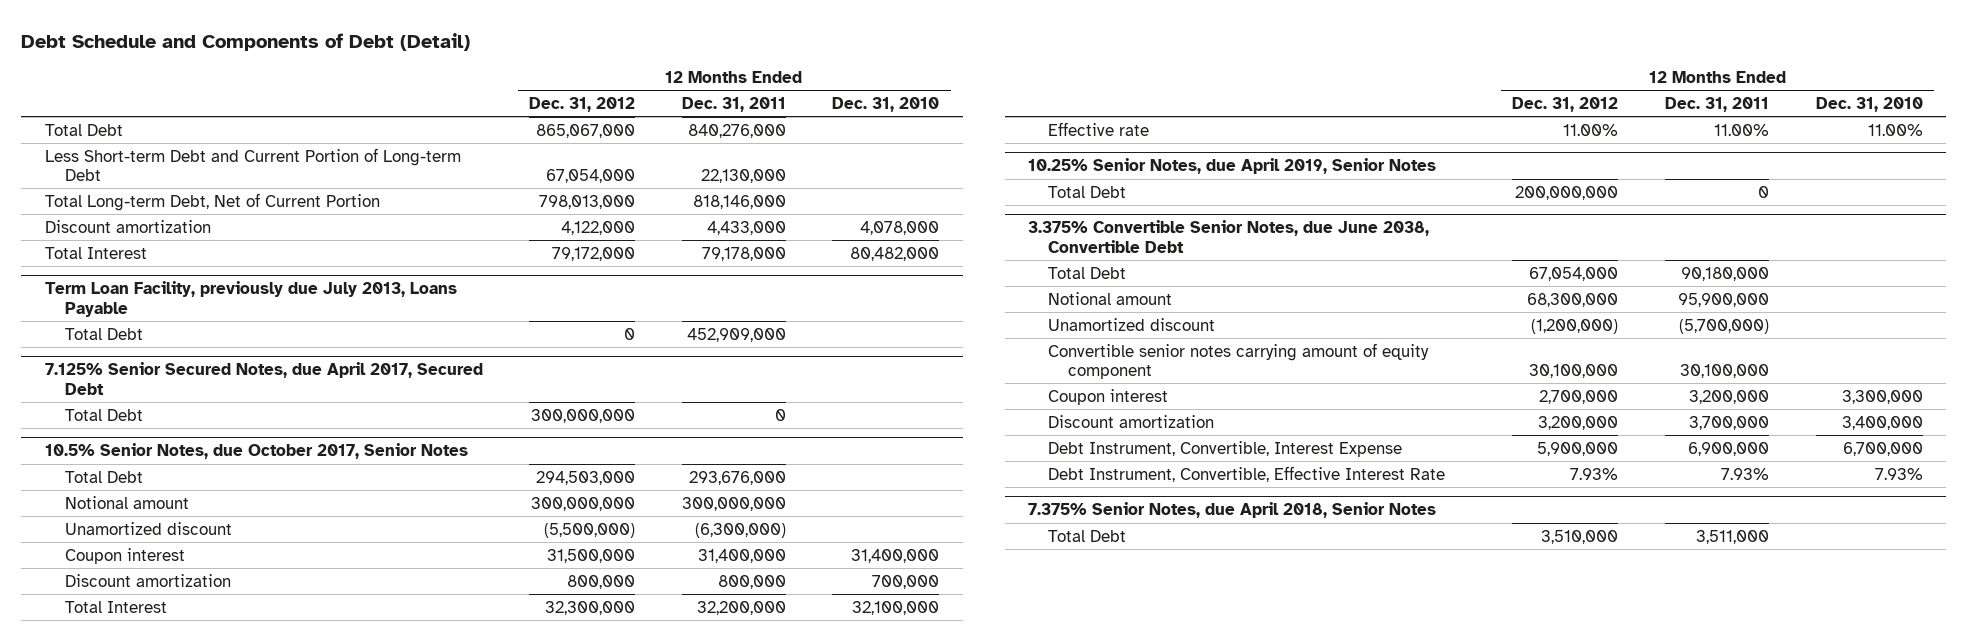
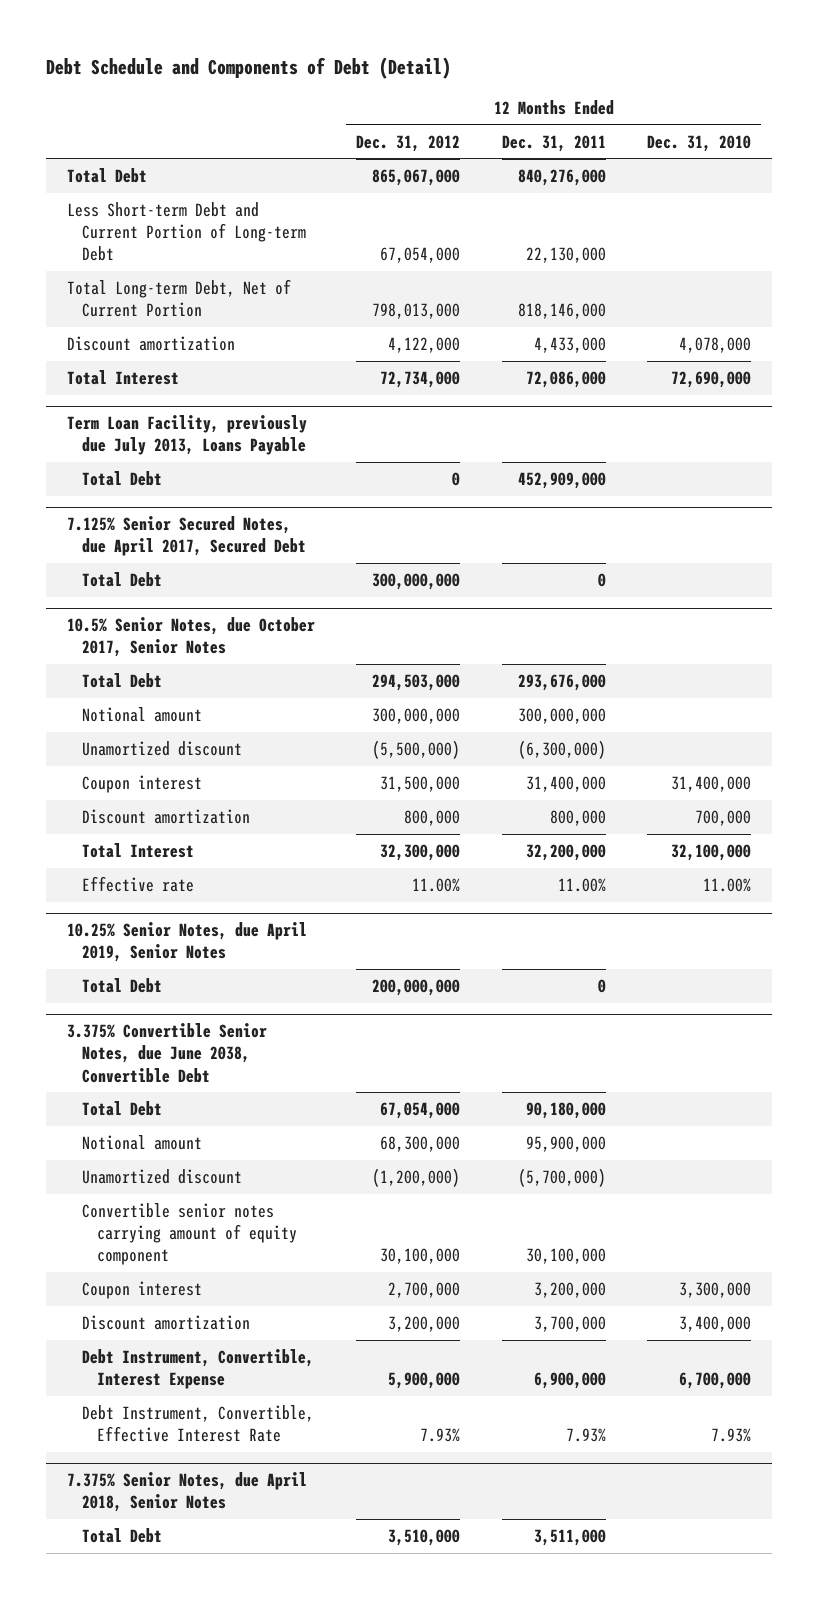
[552,246,636,261] 79,172,000 -> [380,370,461,388] 72,734,000
[701,246,786,261] 79,178,000 -> [525,370,606,388] 72,086,000
[850,246,940,261] 80,482,000 -> [671,370,752,388] 72,690,000

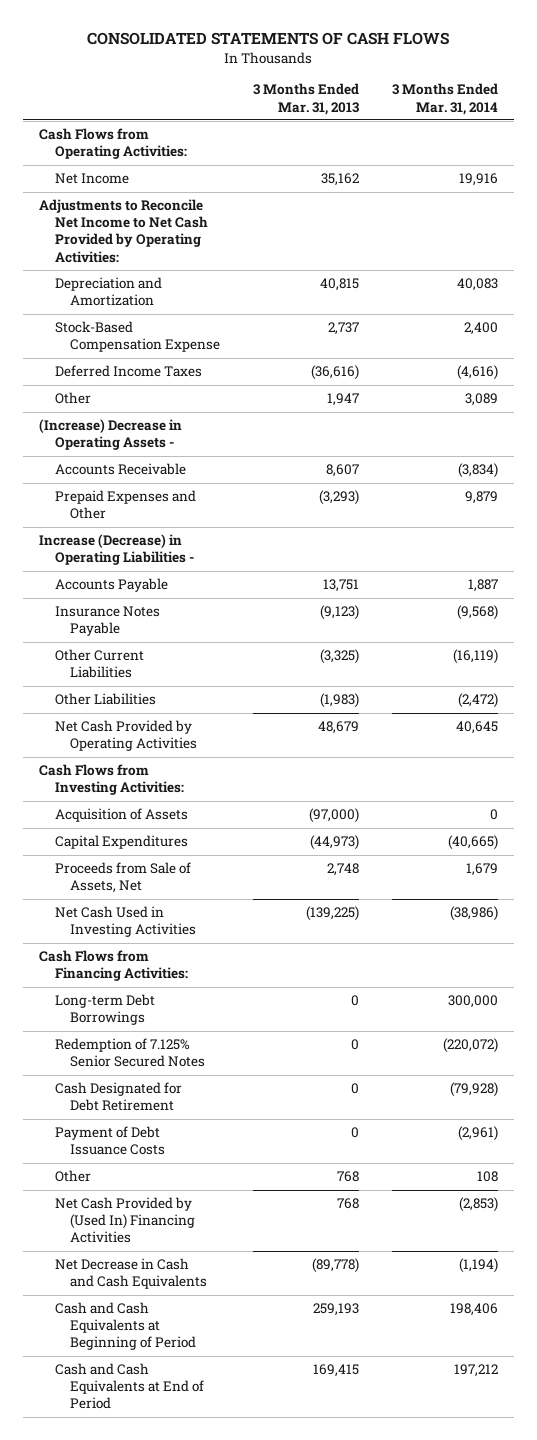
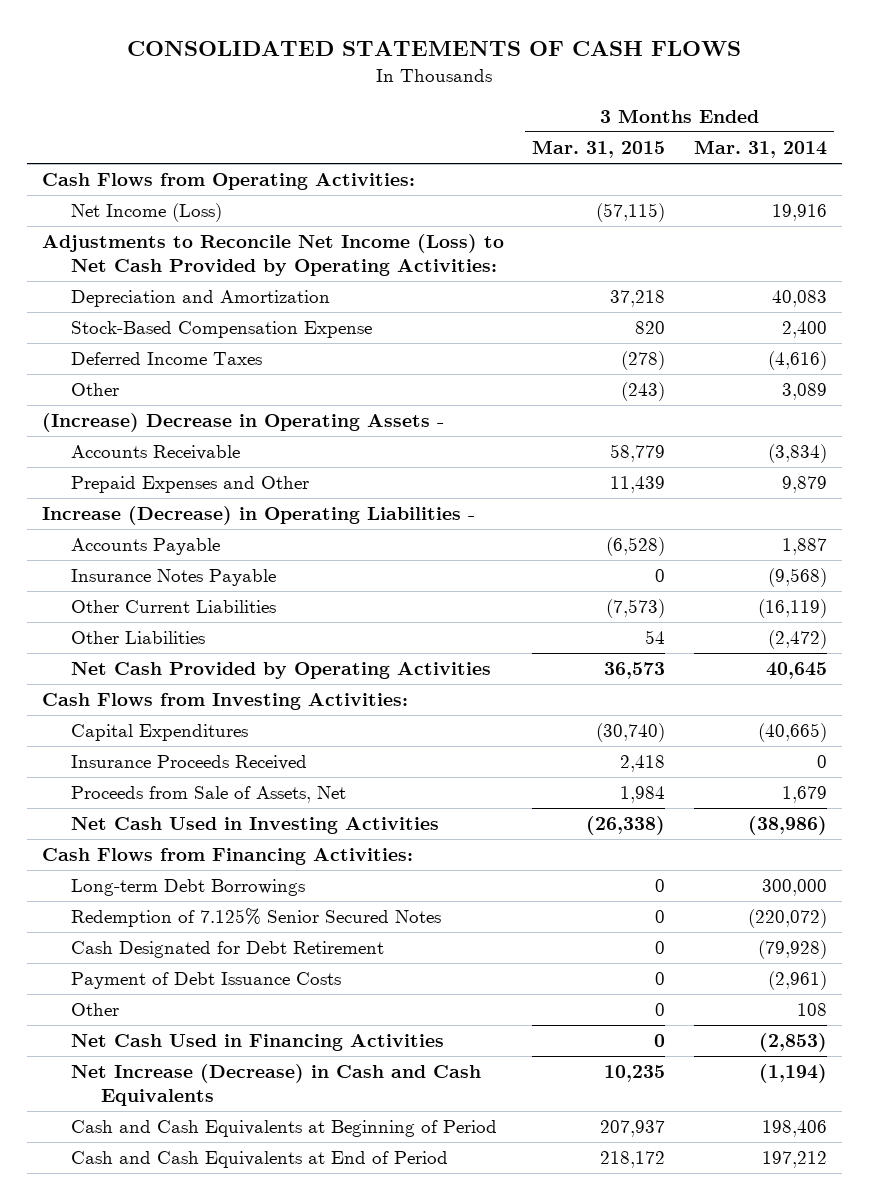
[253,83,360,115] 3 Months Ended Mar. 31, 2013 -> none
none -> [532,139,666,158] Mar. 31, 2015
[54,173,129,185] Net Income -> [71,203,223,223] Net Income (Loss)
[39,199,208,263] Adjustments to Reconcile Net Income to Net Cash Provided by Operating Activities: -> [41,234,504,276] Adjustments to Reconcile Net Income (Loss) to Net Cash Provided by Operating Activities:
[54,808,188,823] Acquisition of Assets -> none
none -> [71,755,308,771] Insurance Proceeds Received
[54,1197,196,1244] Net Cash Provided by (Used In) Financing Activities -> [71,1034,445,1052] Net Cash Used in Financing Activities
[54,1258,208,1290] Net Decrease in Cash and Cash Equivalents -> [71,1064,482,1106] Net Increase (Decrease) in Cash and Cash Equivalents

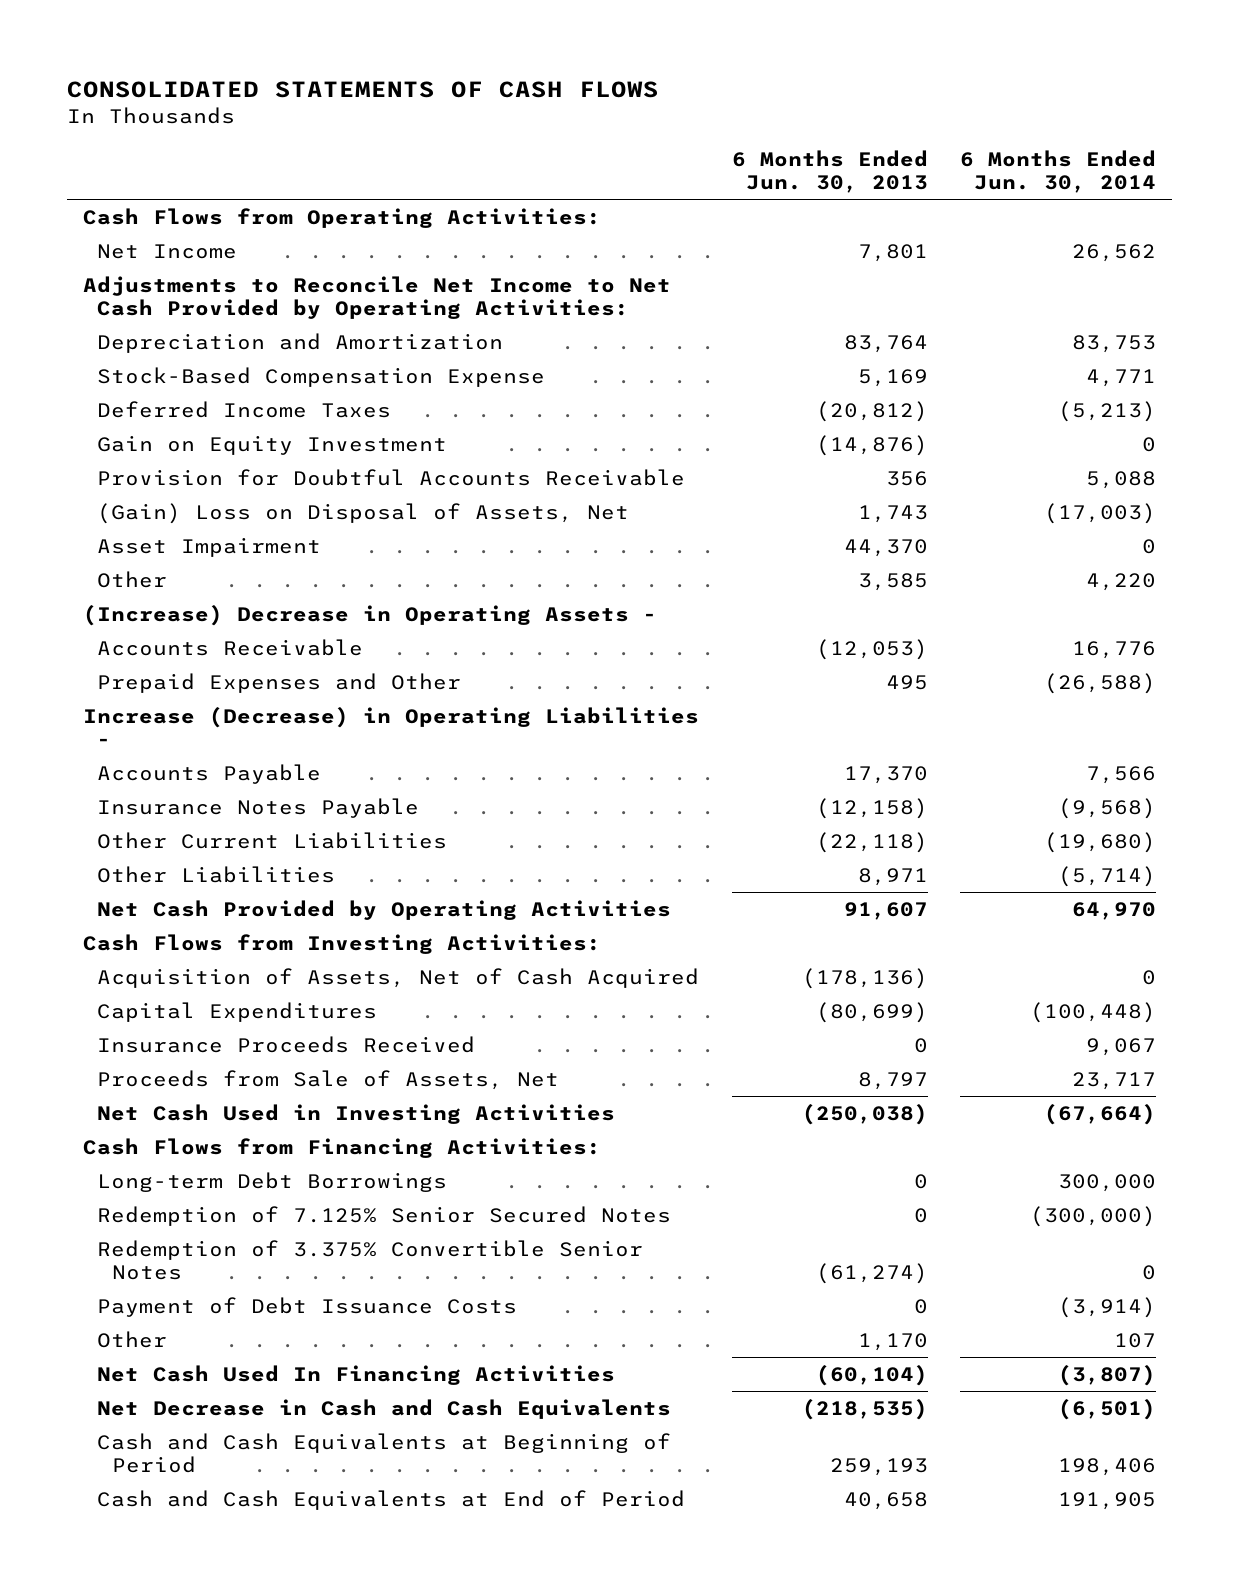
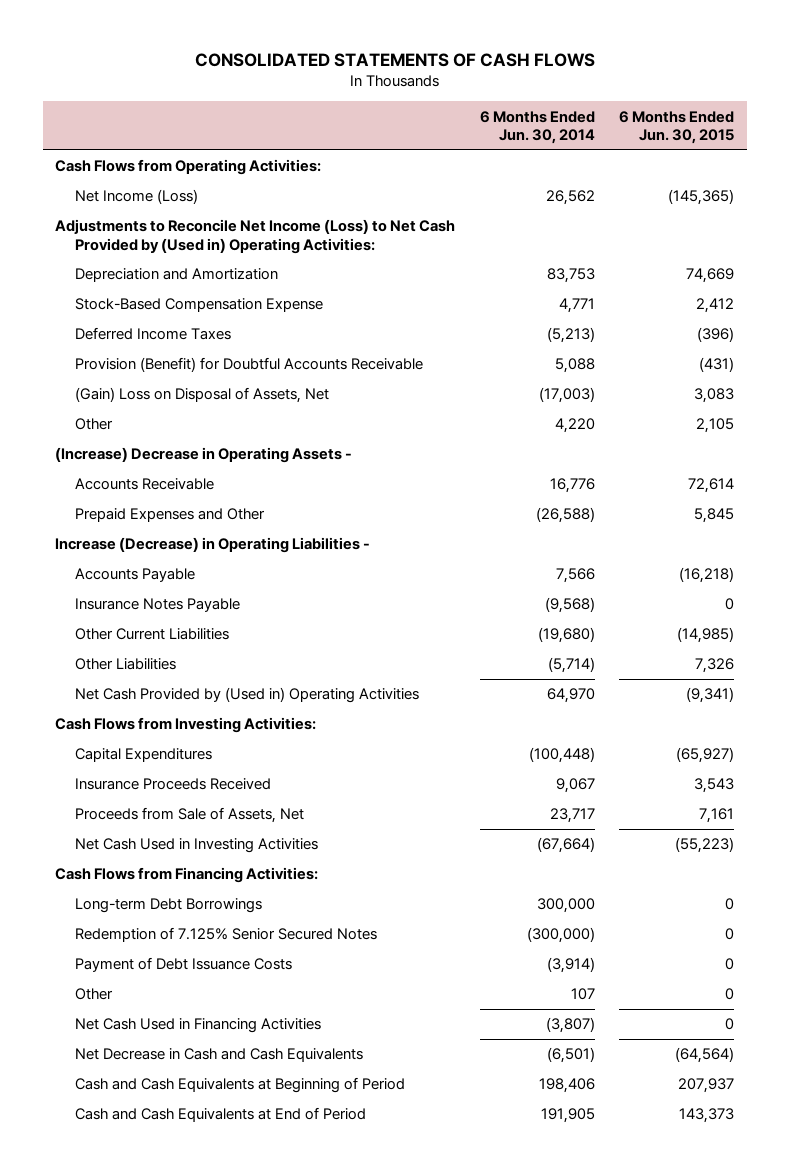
[731,149,928,194] 6 Months Ended Jun. 30, 2013 -> none
none -> [619,110,735,144] 6 Months Ended Jun. 30, 2015
[97,243,238,259] Net Income -> [74,189,198,205] Net Income (Loss)
[82,275,671,320] Adjustments to Reconcile Net Income to Net Cash Provided by Operating Activities: -> [54,219,455,254] Adjustments to Reconcile Net Income (Loss) to Net Cash Provided by (Used in) Operating Activities:
[97,434,448,455] Gain on Equity Investment -> none
[97,468,686,486] Provision for Doubtful Accounts Receivable -> [74,357,423,373] Provision (Benefit) for Doubtful Accounts Receivable
[97,536,322,557] Asset Impairment -> none
[97,899,672,920] Net Cash Provided by Operating Activities -> [74,687,419,704] Net Cash Provided by (Used in) Operating Activities
[97,967,700,988] Acquisition of Assets, Net of Cash Acquired -> none
[97,1239,644,1281] Redemption of 3.375% Convertible Senior Notes -> none
[97,1364,616,1385] Net Cash Used In Financing Activities -> [74,1018,321,1034] Net Cash Used in Financing Activities

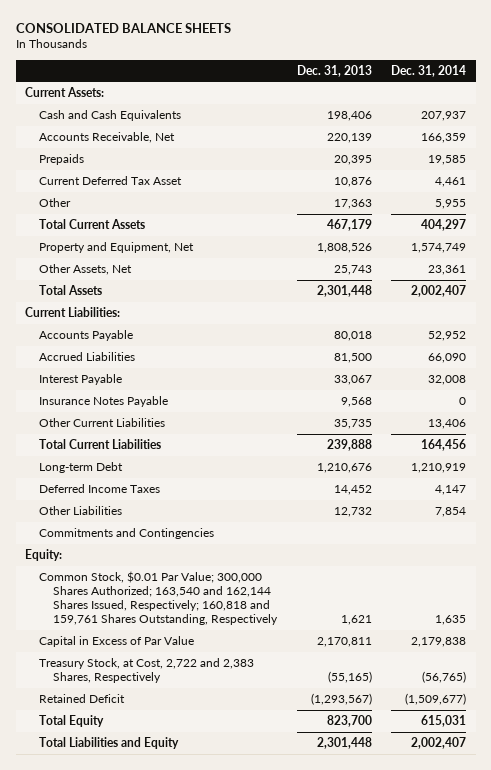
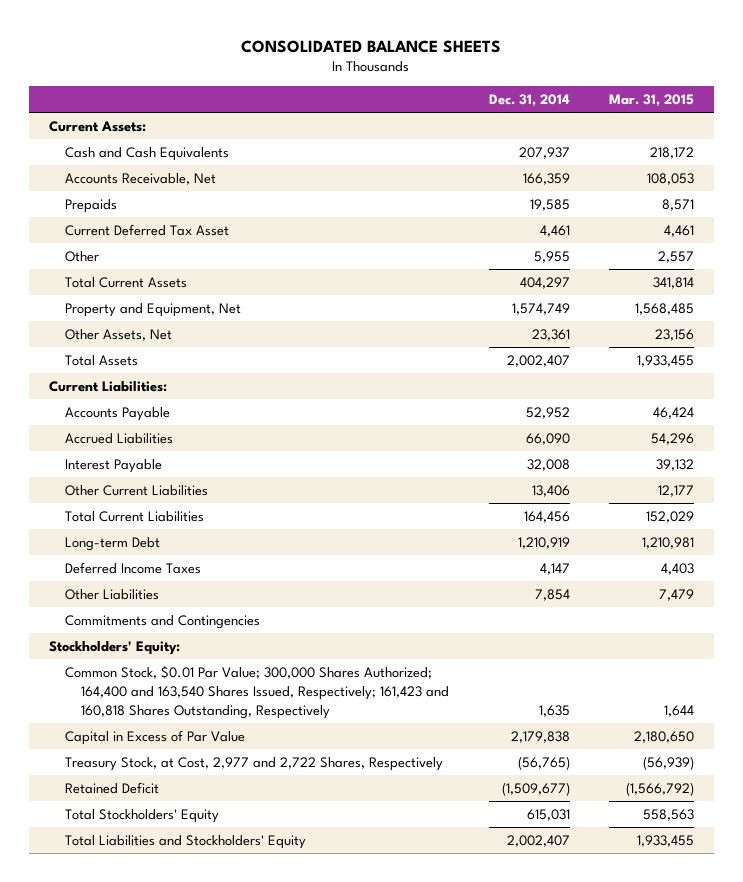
[296,64,372,77] Dec. 31, 2013 -> none
none -> [609,94,695,108] Mar. 31, 2015
[39,395,169,407] Insurance Notes Payable -> none
[25,548,63,561] Equity: -> [48,640,180,655] Stockholders' Equity:
[39,570,279,625] Common Stock, $0.01 Par Value; 300,000 Shares Authorized; 163,540 and 162,144 Shares Issued, Respectively; 160,818 and 159,761 Shares Outstanding, Respectively -> [65,664,450,719] Common Stock, $0.01 Par Value; 300,000 Shares Authorized; 164,400 and 163,540 Shares Issued, Respectively; 161,423 and 160,818 Shares Outstanding, Respectively
[39,657,255,683] Treasury Stock, at Cost, 2,722 and 2,383 Shares, Respectively -> [65,756,444,771] Treasury Stock, at Cost, 2,977 and 2,722 Shares, Respectively
[39,714,105,727] Total Equity -> [65,808,220,823] Total Stockholders' Equity
[39,736,180,749] Total Liabilities and Equity -> [65,834,307,849] Total Liabilities and Stockholders' Equity

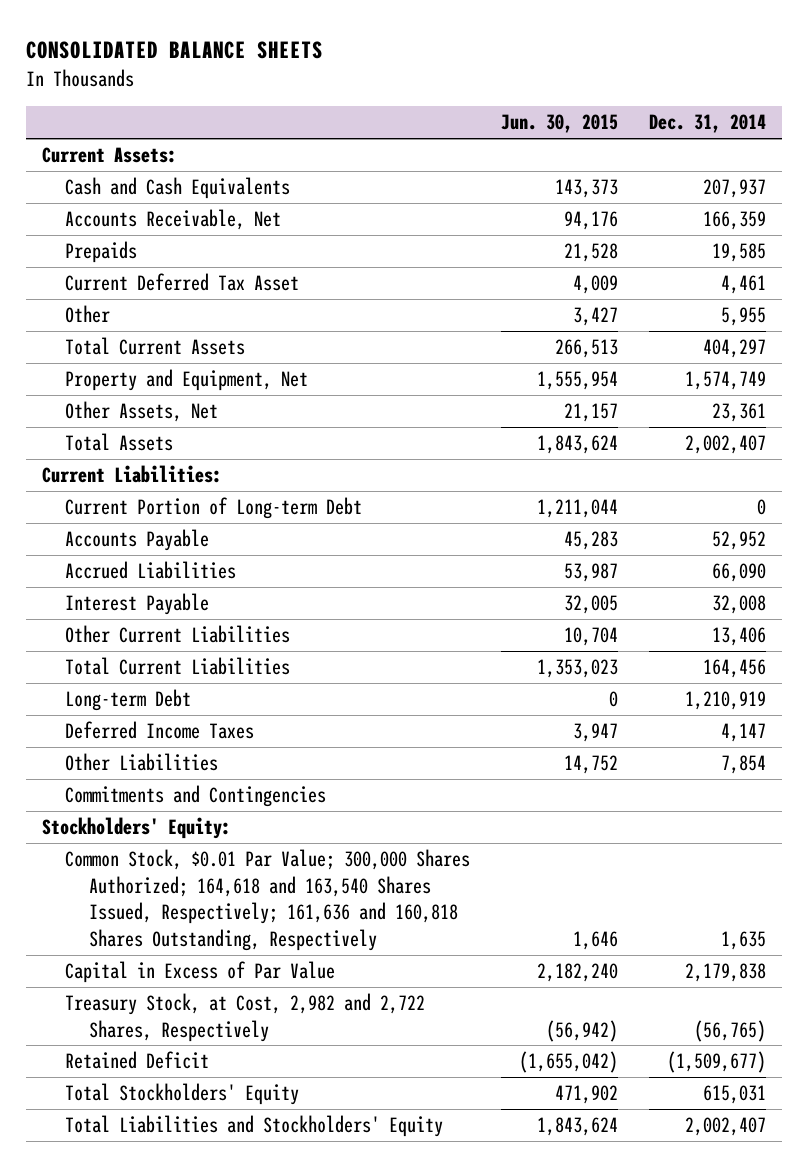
[609,94,695,108] Mar. 31, 2015 -> none
none -> [501,114,619,134] Jun. 30, 2015
none -> [65,497,363,520] Current Portion of Long-term Debt
[65,664,450,719] Common Stock, $0.01 Par Value; 300,000 Shares Authorized; 164,400 and 163,540 Shares Issued, Respectively; 161,423 and 160,818 Shares Outstanding, Respectively -> [65,849,471,951] Common Stock, $0.01 Par Value; 300,000 Shares Authorized; 164,618 and 163,540 Shares Issued, Respectively; 161,636 and 160,818 Shares Outstanding, Respectively
[65,756,444,771] Treasury Stock, at Cost, 2,977 and 2,722 Shares, Respectively -> [65,993,426,1042] Treasury Stock, at Cost, 2,982 and 2,722 Shares, Respectively

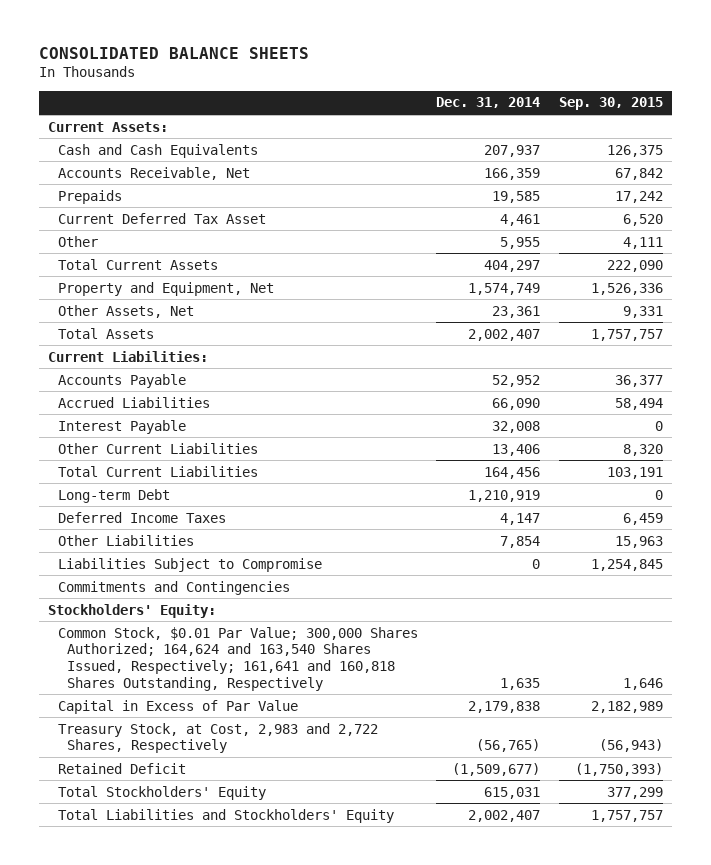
[501,114,619,134] Jun. 30, 2015 -> none
none -> [558,97,663,111] Sep. 30, 2015
[65,497,363,520] Current Portion of Long-term Debt -> none
none -> [57,557,322,572] Liabilities Subject to Compromise
[65,849,471,951] Common Stock, $0.01 Par Value; 300,000 Shares Authorized; 164,618 and 163,540 Shares Issued, Respectively; 161,636 and 160,818 Shares Outstanding, Respectively -> [57,626,418,691] Common Stock, $0.01 Par Value; 300,000 Shares Authorized; 164,624 and 163,540 Shares Issued, Respectively; 161,641 and 160,818 Shares Outstanding, Respectively
[65,993,426,1042] Treasury Stock, at Cost, 2,982 and 2,722 Shares, Respectively -> [57,722,378,754] Treasury Stock, at Cost, 2,983 and 2,722 Shares, Respectively

